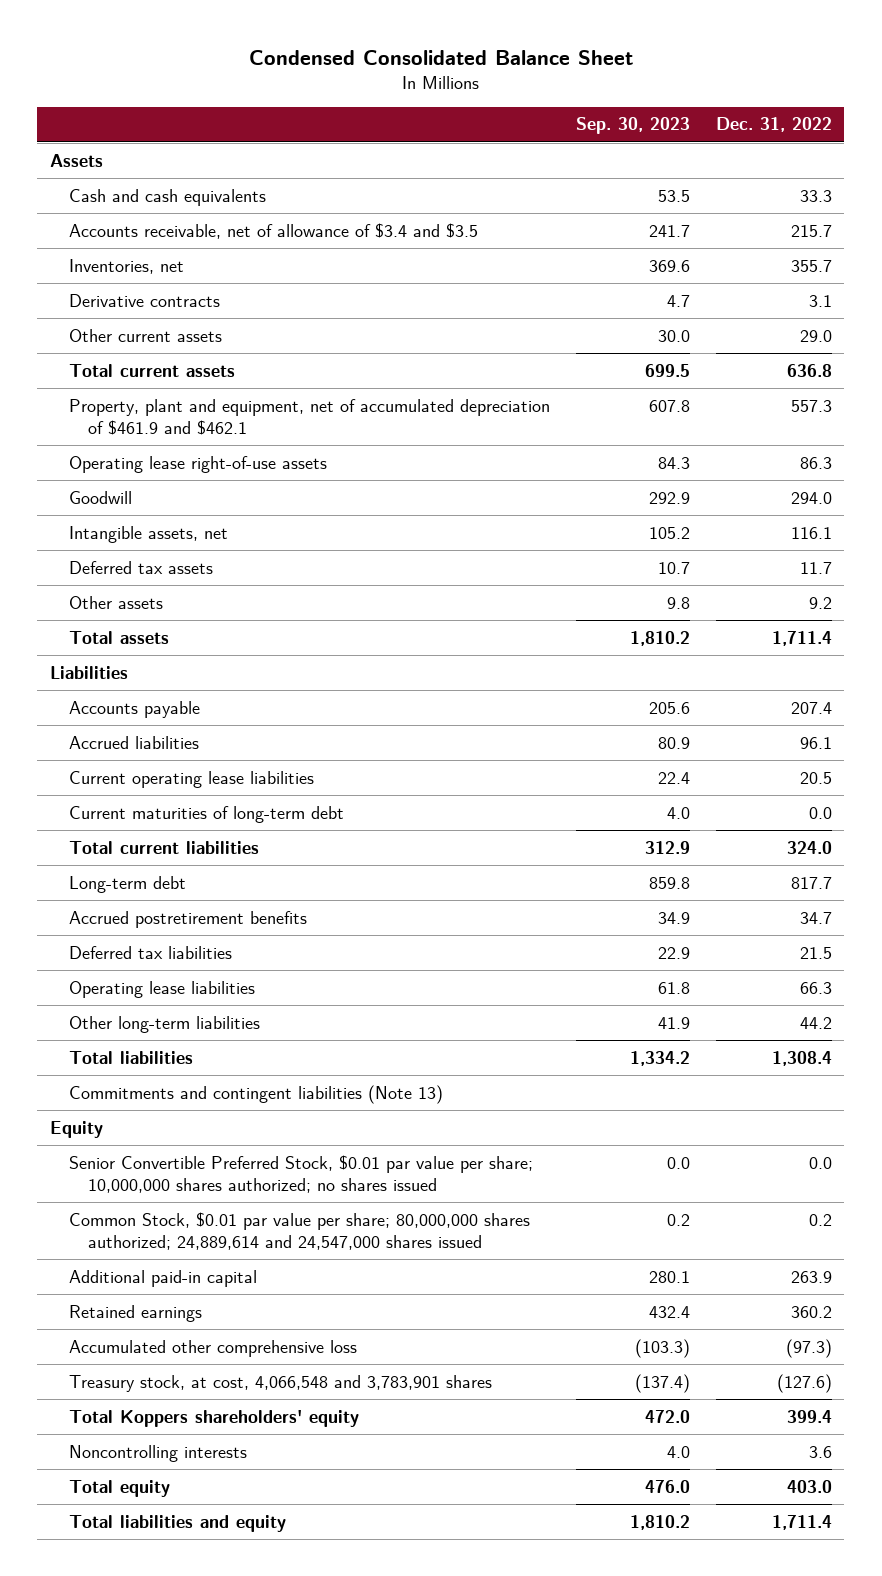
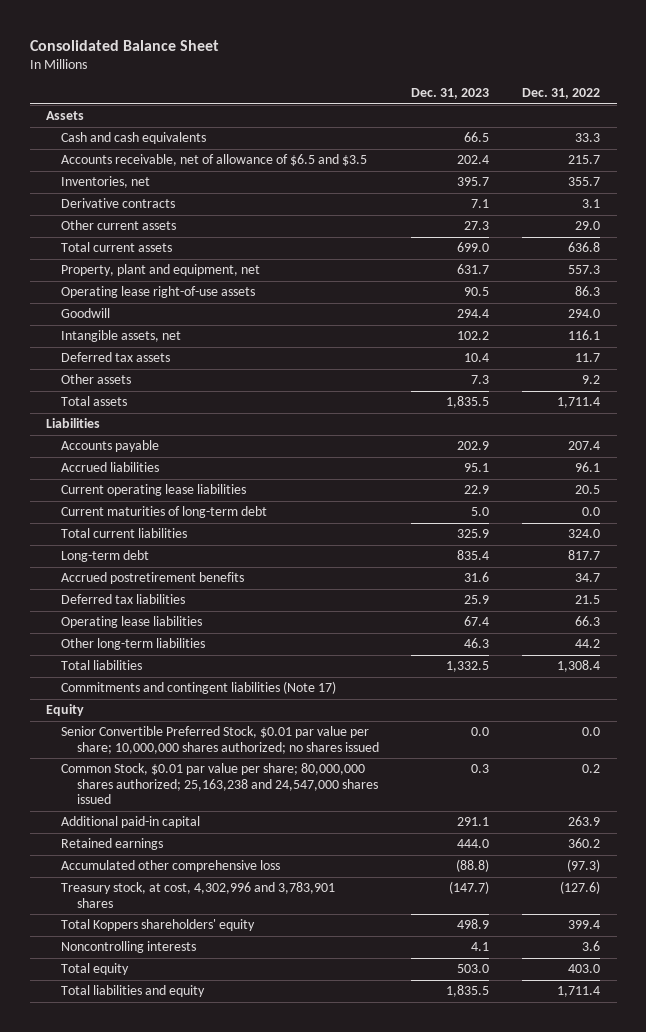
[248,49,633,65] Condensed Consolidated Balance Sheet -> [29,39,219,51] Consolidated Balance Sheet
[575,117,690,135] Sep. 30, 2023 -> none
none -> [411,88,490,100] Dec. 31, 2023
[69,222,479,239] Accounts receivable, net of allowance of $3.4 and $3.5 -> [61,154,368,167] Accounts receivable, net of allowance of $6.5 and $3.5
[69,398,551,436] Property, plant and equipment, net of accumulated depreciation of $461.9 and $462.1 -> [61,264,261,277] Property, plant and equipment, net
[69,1084,444,1104] Commitments and contingent liabilities (Note 13) -> [61,681,337,695] Commitments and contingent liabilities (Note 17)
[69,1211,531,1251] Common Stock, $0.01 par value per share; 80,000,000 shares authorized; 24,889,614 and 24,547,000 shares issued -> [61,763,378,805] Common Stock, $0.01 par value per share; 80,000,000 shares authorized; 25,163,238 and 24,547,000 shares issued
[69,1374,493,1392] Treasury stock, at cost, 4,066,548 and 3,783,901 shares -> [61,882,336,908] Treasury stock, at cost, 4,302,996 and 3,783,901 shares

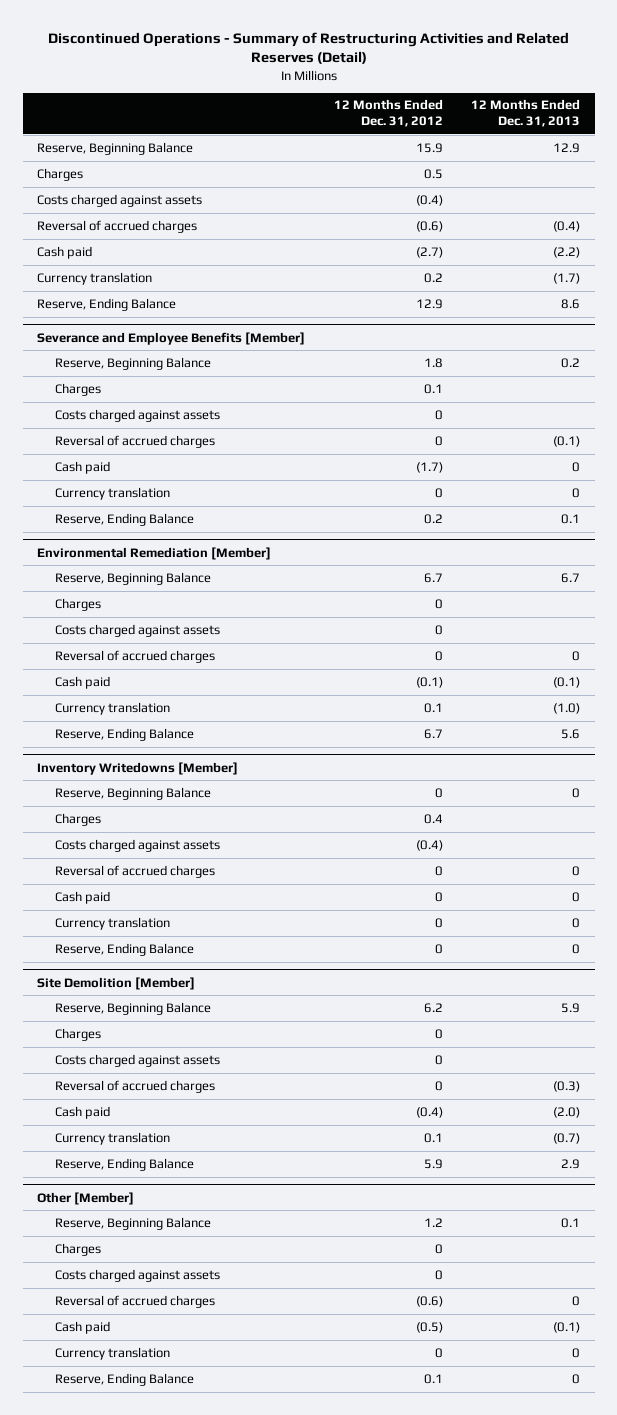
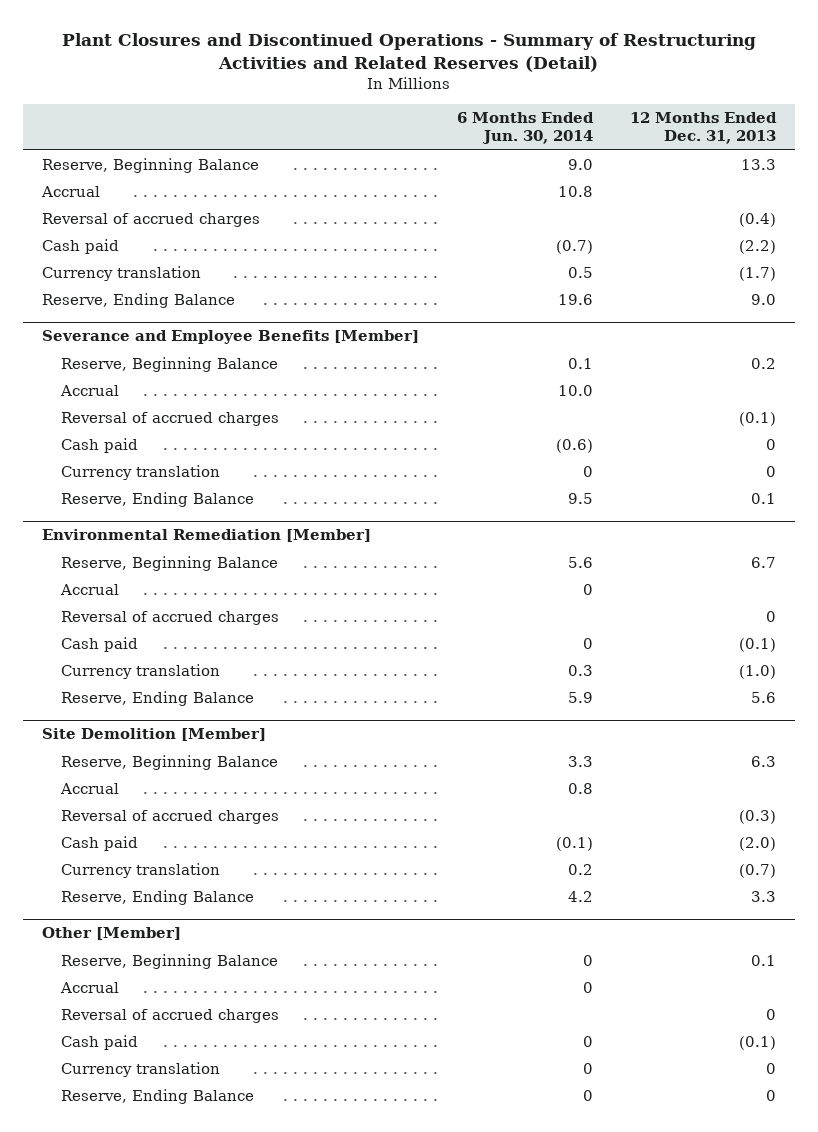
[47,31,569,65] Discontinued Operations - Summary of Restructuring Activities and Related Reserves (Detail) -> [62,33,757,73] Plant Closures and Discontinued Operations - Summary of Restructuring Activities and Related Reserves (Detail)
[333,99,443,128] 12 Months Ended Dec. 31, 2012 -> none
none -> [456,111,594,145] 6 Months Ended Jun. 30, 2014
[37,167,84,181] Charges -> none
[37,193,203,207] Costs charged against assets -> none
[553,142,581,153] 12.9 -> [740,158,776,170] 13.3
none -> [41,185,101,197] Accrual
[561,298,581,309] 8.6 -> [750,293,776,305] 9.0
[55,382,102,396] Charges -> none
[55,408,221,422] Costs charged against assets -> none
none -> [59,384,119,396] Accrual
[55,597,102,611] Charges -> none
[55,623,221,637] Costs charged against assets -> none
none -> [59,583,119,595] Accrual
[37,761,239,775] Inventory Writedowns [Member] -> none
[55,786,212,800] Reserve, Beginning Balance -> none
[55,812,102,826] Charges -> none
[55,838,221,852] Costs charged against assets -> none
[55,864,216,878] Reversal of accrued charges -> none
[55,890,111,904] Cash paid -> none
[55,916,171,930] Currency translation -> none
[55,942,195,956] Reserve, Ending Balance -> none
[55,1027,102,1041] Charges -> none
[55,1053,221,1067] Costs charged against assets -> none
[561,1002,581,1013] 5.9 -> [750,755,776,767] 6.3
none -> [59,782,119,794] Accrual
[561,1158,581,1169] 2.9 -> [750,890,776,902] 3.3
[55,1242,102,1256] Charges -> none
[55,1268,221,1282] Costs charged against assets -> none
none -> [59,981,119,993] Accrual

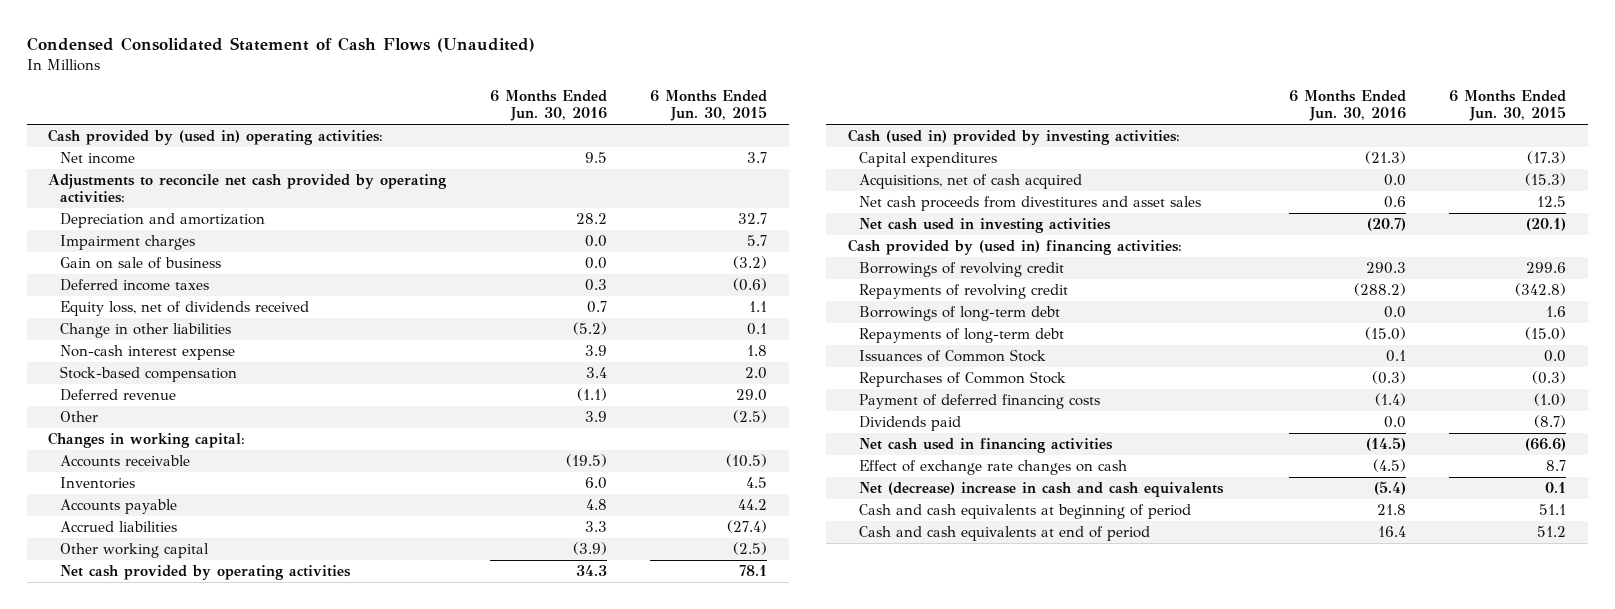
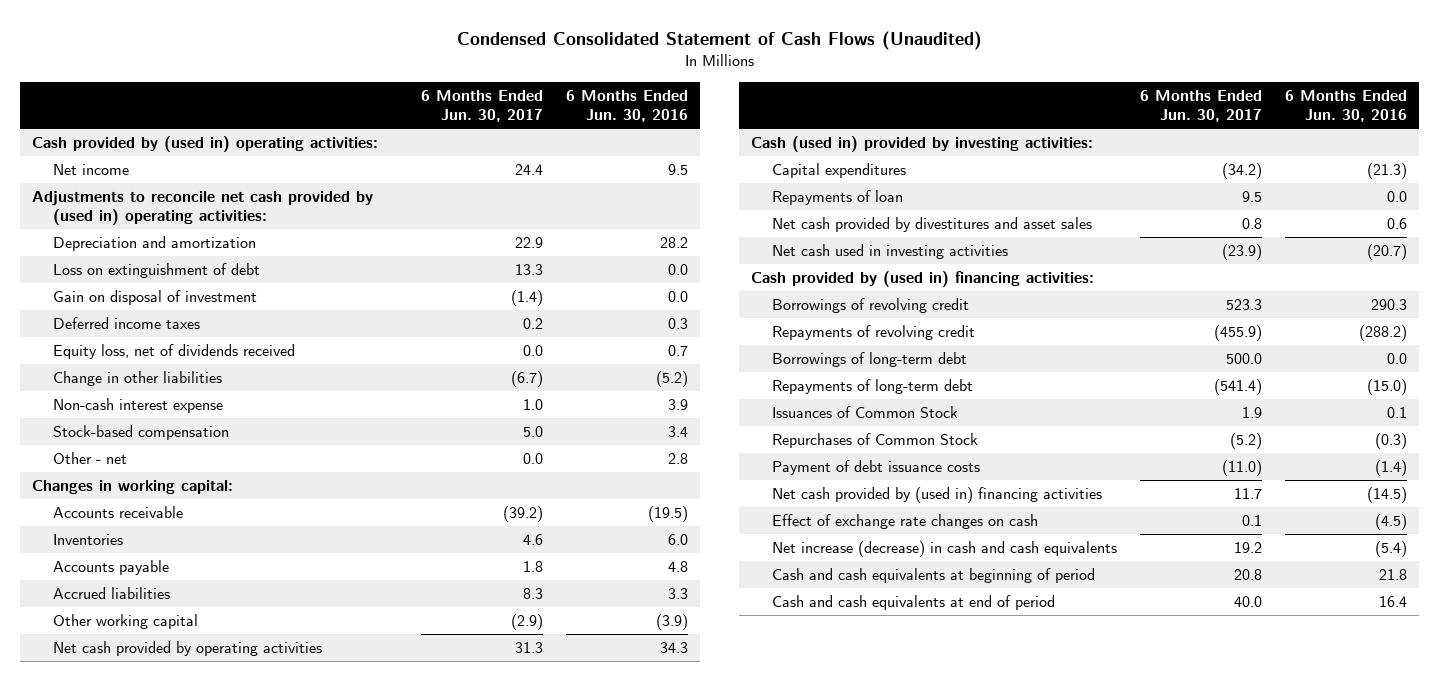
[650,90,768,122] 6 Months Ended Jun. 30, 2015 -> none
none -> [420,89,543,123] 6 Months Ended Jun. 30, 2017
[48,174,448,204] Adjustments to reconcile net cash provided by operating activities: -> [31,190,373,226] Adjustments to reconcile net cash provided by (used in) operating activities:
[59,235,195,251] Impairment charges -> none
[59,257,221,270] Gain on sale of business -> none
none -> [52,262,260,278] Loss on extinguishment of debt
none -> [52,289,257,305] Gain on disposal of investment
[59,389,176,402] Deferred revenue -> none
[59,411,98,423] Other -> [52,451,127,464] Other - net
[584,411,607,423] 3.9 -> [668,452,689,464] 2.8
[859,174,1083,190] Acquisitions, net of cash acquired -> none
none -> [771,189,903,205] Repayments of loan
[859,196,1202,212] Net cash proceeds from divestitures and asset sales -> [771,216,1092,232] Net cash provided by divestitures and asset sales
[859,394,1101,410] Payment of deferred financing costs -> none
[859,416,962,432] Dividends paid -> none
none -> [771,459,980,475] Payment of debt issuance costs
[859,438,1114,454] Net cash used in financing activities -> [771,486,1102,503] Net cash provided by (used in) financing activities
[859,482,1225,498] Net (decrease) increase in cash and cash equivalents -> [771,540,1117,557] Net increase (decrease) in cash and cash equivalents

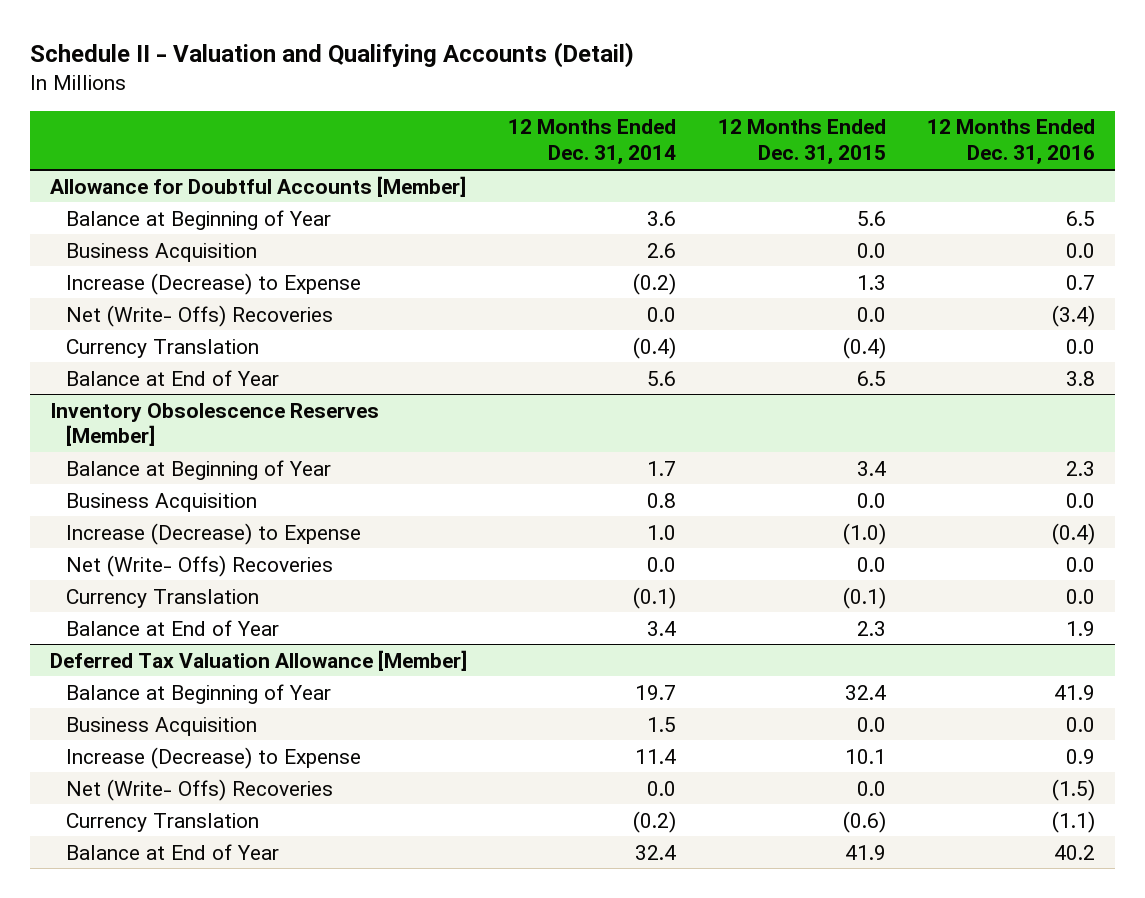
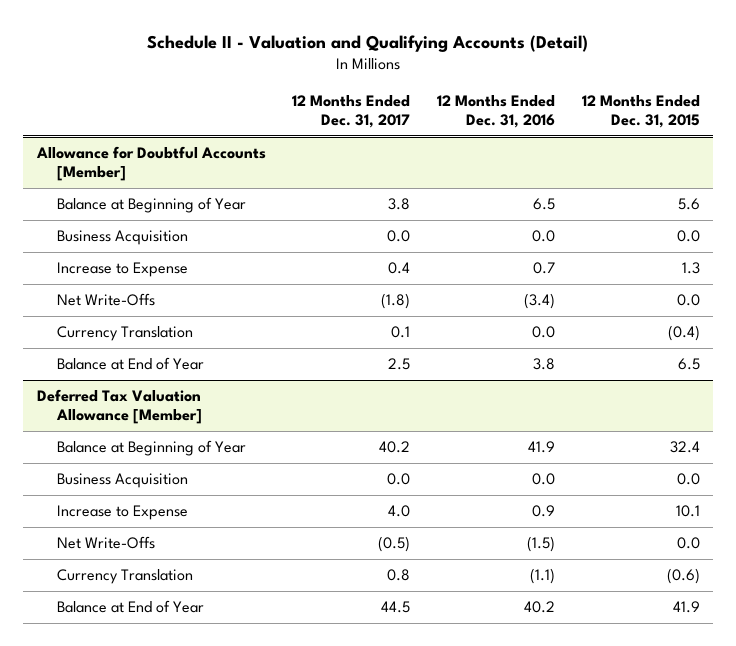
[508,119,677,165] 12 Months Ended Dec. 31, 2014 -> none
none -> [292,94,411,129] 12 Months Ended Dec. 31, 2017
[65,272,361,295] Increase (Decrease) to Expense -> [57,261,189,277] Increase to Expense
[65,304,333,327] Net (Write- Offs) Recoveries -> [57,292,156,306] Net Write-Offs
[50,402,380,447] Inventory Obsolescence Reserves [Member] -> none
[65,459,331,480] Balance at Beginning of Year -> none
[65,492,257,512] Business Acquisition -> none
[65,522,361,545] Increase (Decrease) to Expense -> none
[65,554,333,577] Net (Write- Offs) Recoveries -> none
[65,588,259,608] Currency Translation -> none
[65,619,279,636] Balance at End of Year -> none
[65,746,361,769] Increase (Decrease) to Expense -> [57,504,189,520] Increase to Expense
[65,778,333,801] Net (Write- Offs) Recoveries -> [57,535,156,549] Net Write-Offs

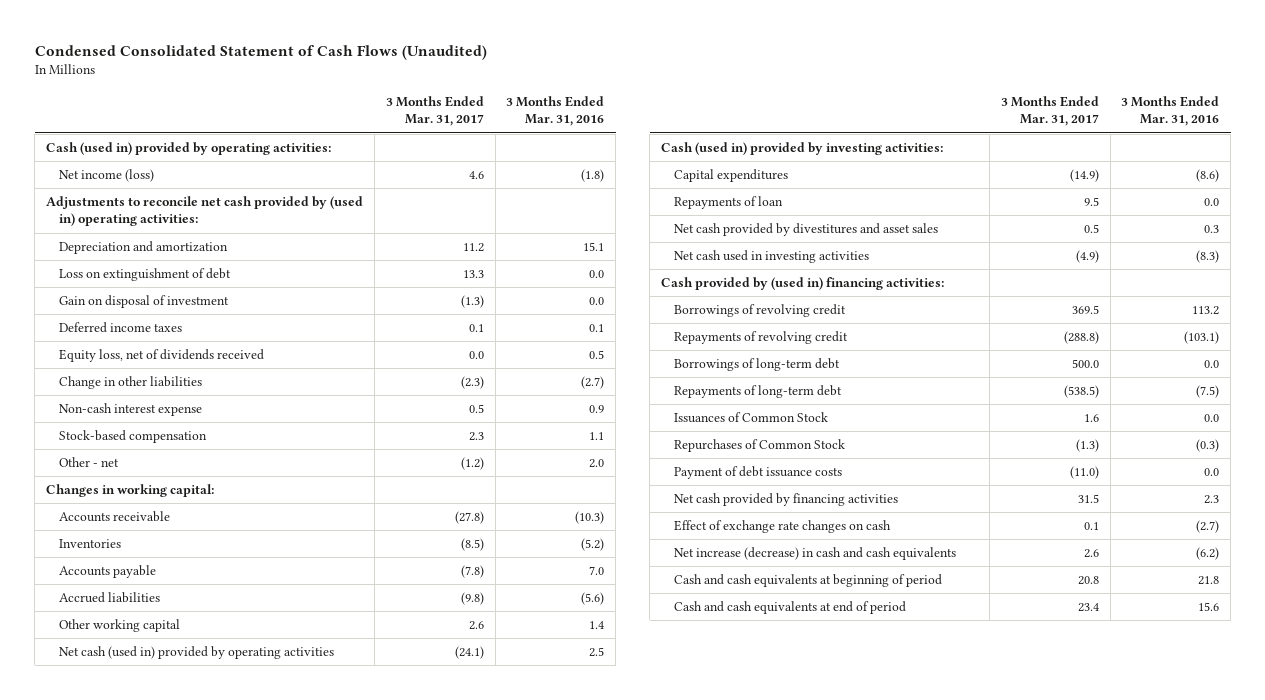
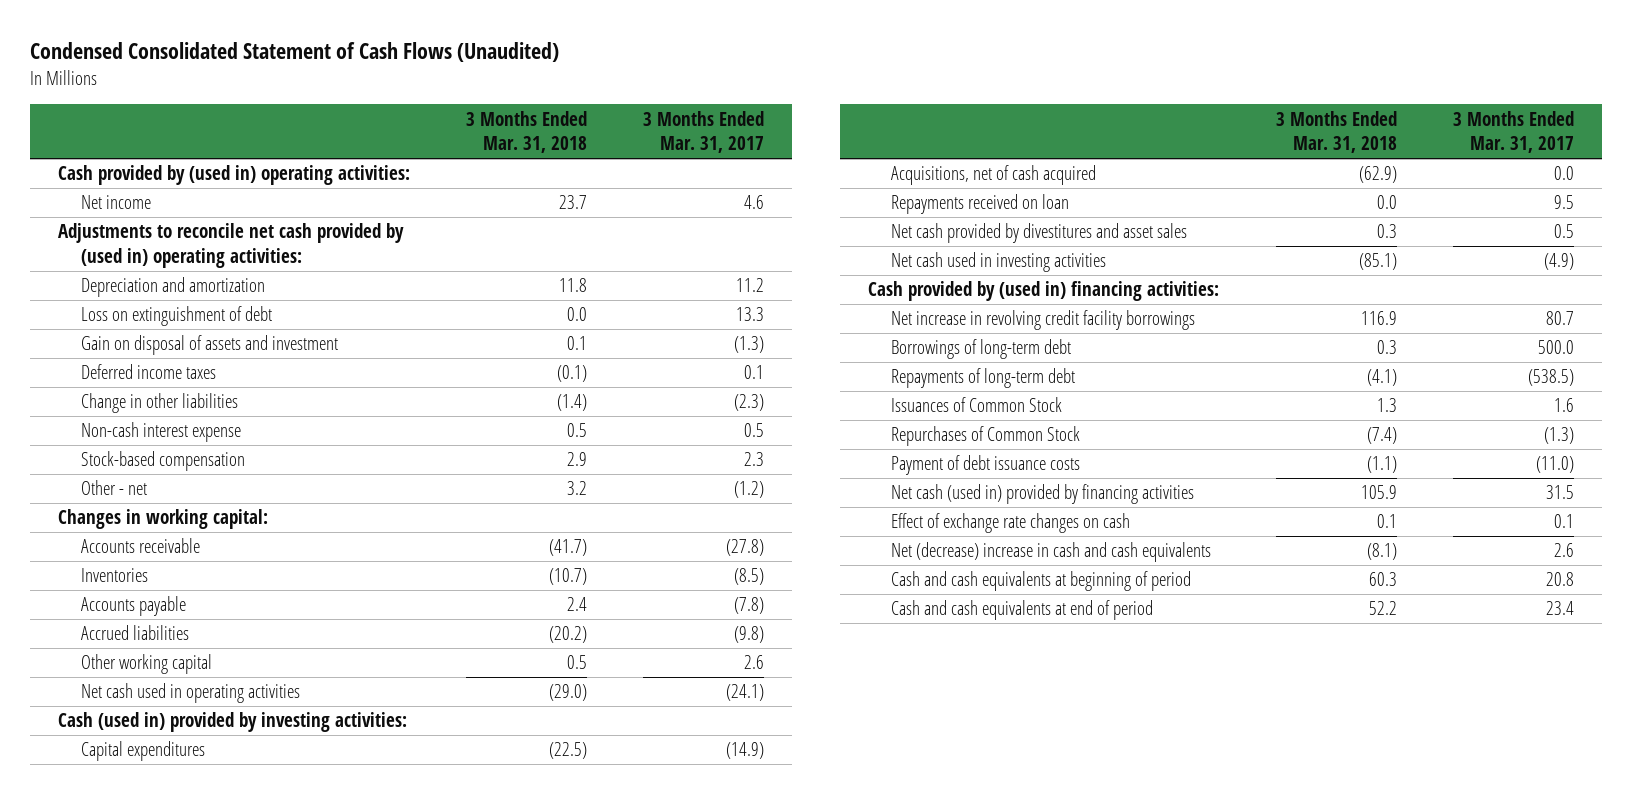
[506,96,605,127] 3 Months Ended Mar. 31, 2016 -> none
none -> [466,110,588,154] 3 Months Ended Mar. 31, 2018
[46,142,332,156] Cash (used in) provided by operating activities: -> [57,165,410,186] Cash provided by (used in) operating activities:
[59,169,155,183] Net income (loss) -> [81,195,152,210] Net income
[59,295,230,309] Gain on disposal of investment -> [81,335,339,356] Gain on disposal of assets and investment
[59,349,265,363] Equity loss, net of dividends received -> none
[59,646,335,660] Net cash (used in) provided by operating activities -> [81,683,301,704] Net cash used in operating activities
none -> [891,165,1097,186] Acquisitions, net of cash acquired
[674,196,784,210] Repayments of loan -> [891,194,1070,215] Repayments received on loan
[674,304,847,318] Borrowings of revolving credit -> none
[674,331,849,345] Repayments of revolving credit -> none
none -> [891,310,1196,331] Net increase in revolving credit facility borrowings
[674,493,899,507] Net cash provided by financing activities -> [891,484,1195,505] Net cash (used in) provided by financing activities
[674,547,957,561] Net increase (decrease) in cash and cash equivalents -> [891,542,1212,563] Net (decrease) increase in cash and cash equivalents

